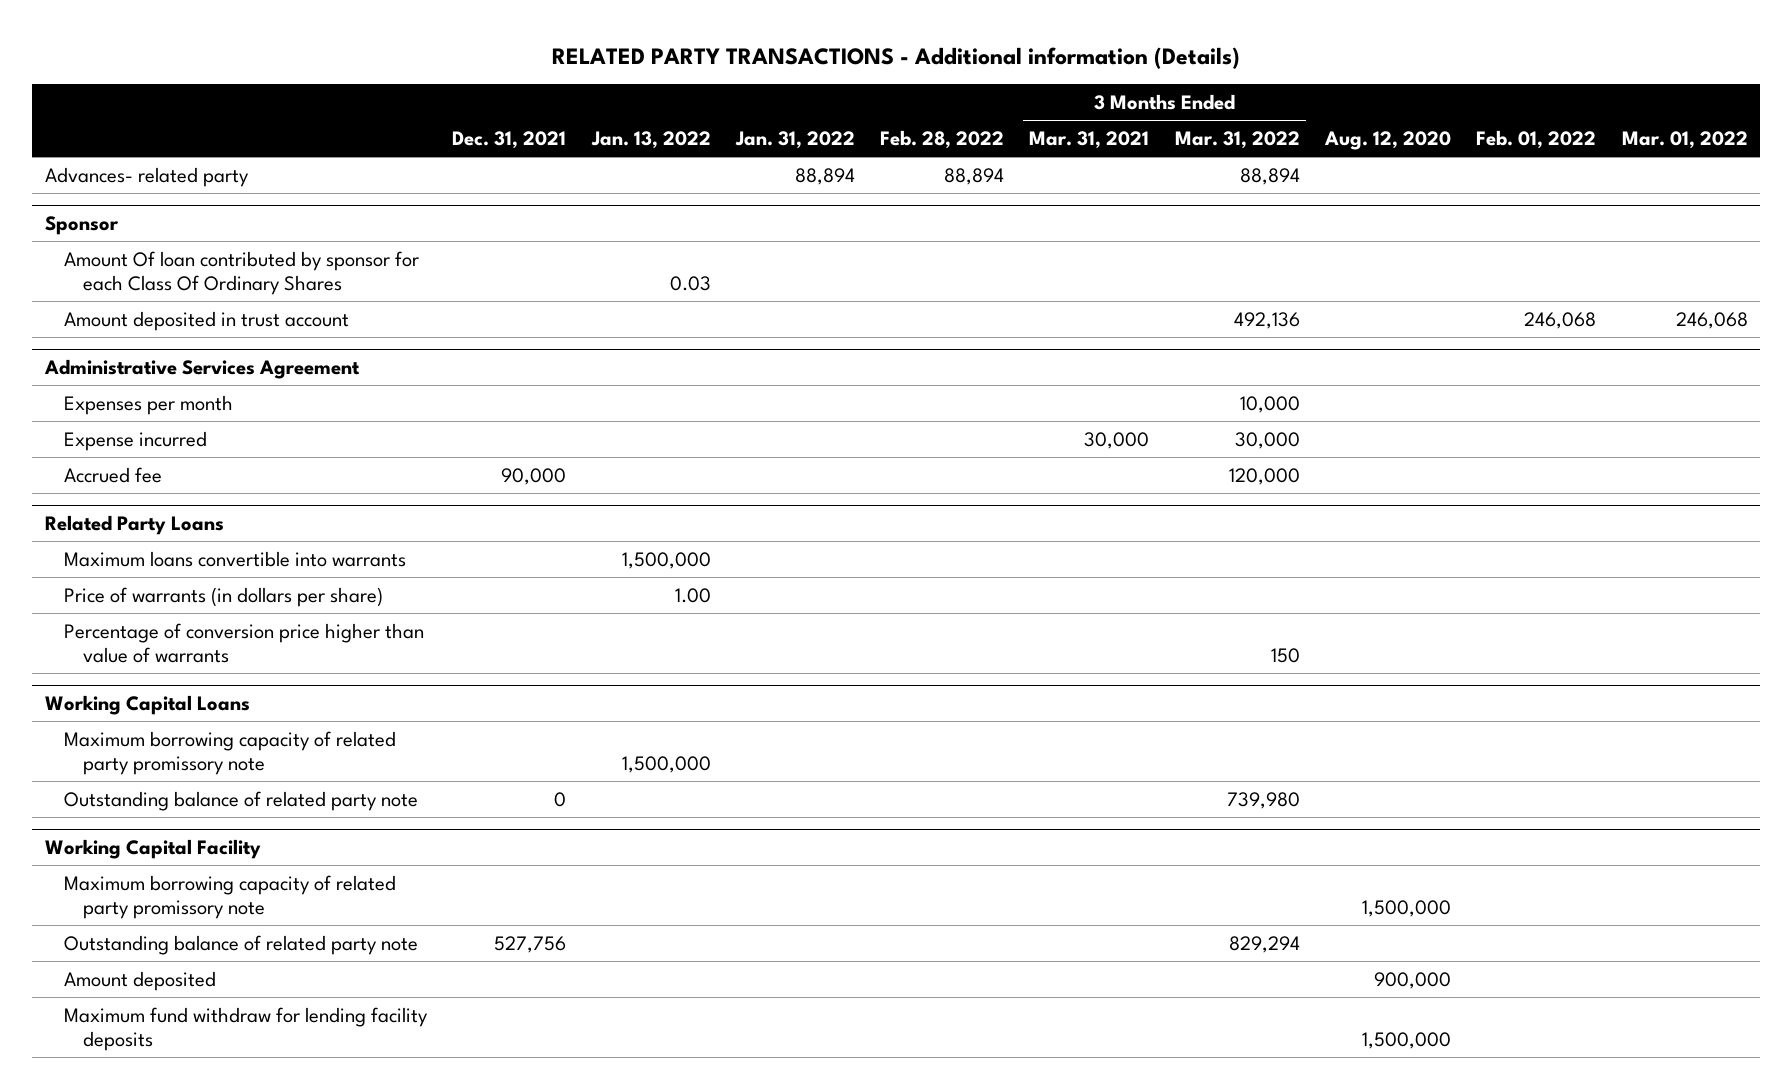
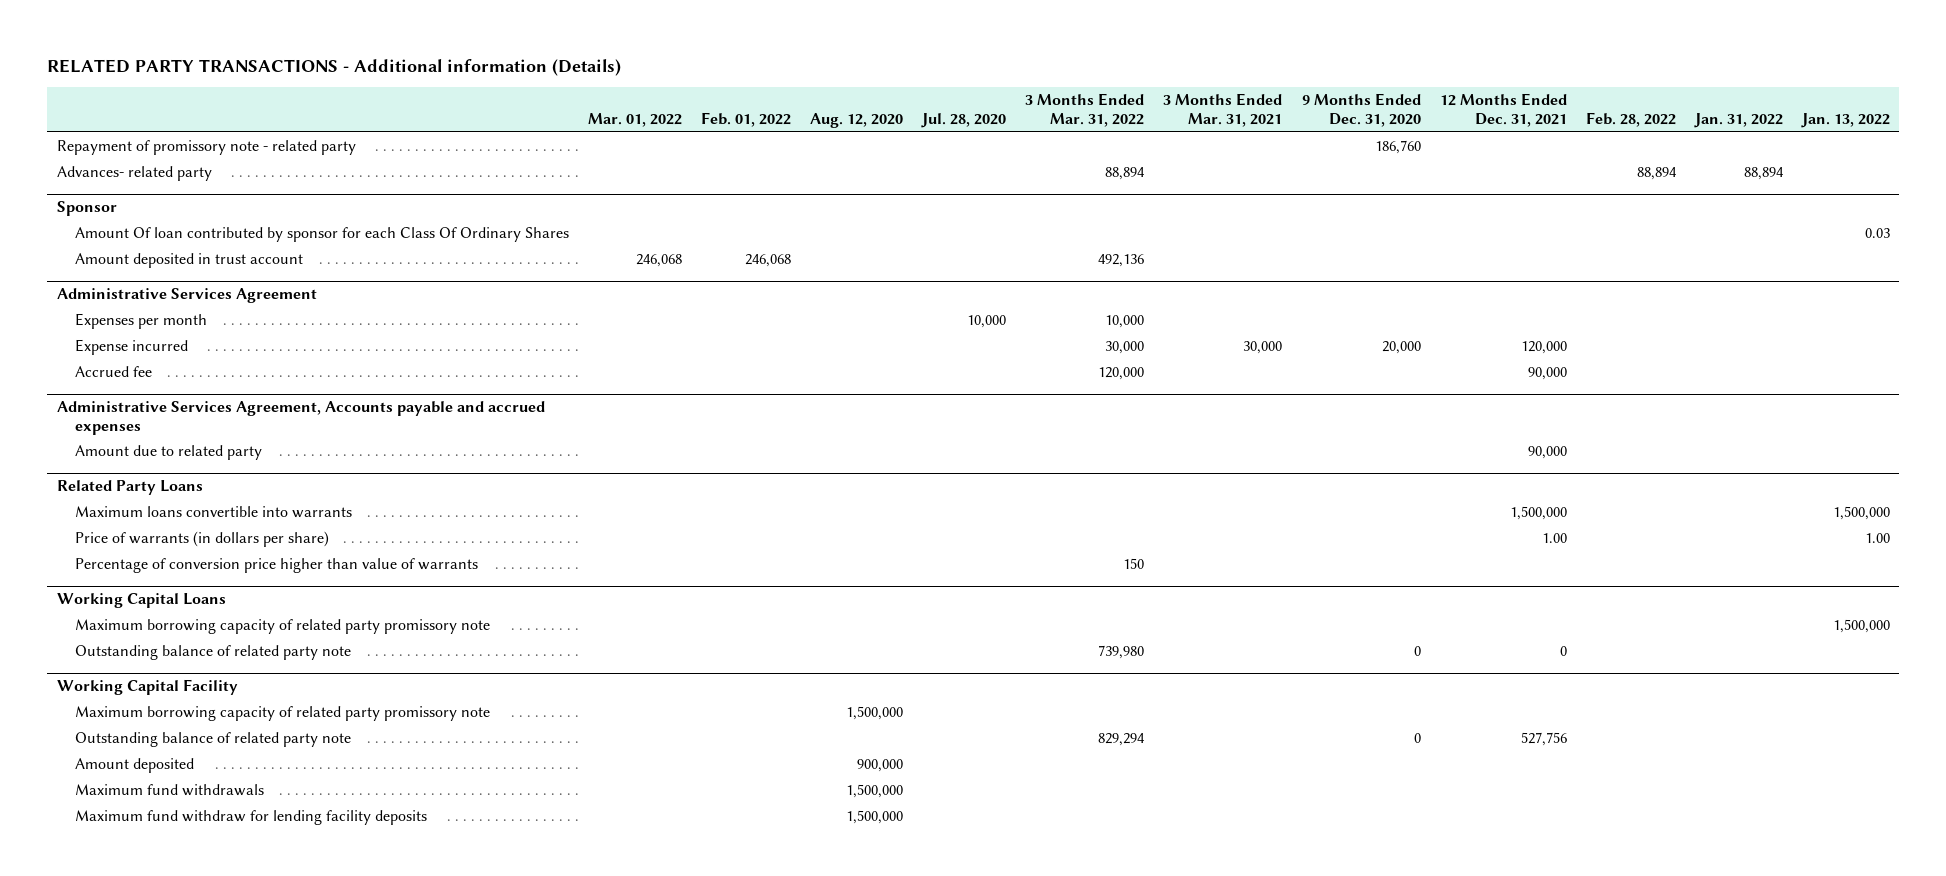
[452,131,567,150] Dec. 31, 2021 -> none
none -> [921,113,1007,129] Jul. 28, 2020
none -> [1301,93,1421,128] 9 Months Ended Dec. 31, 2020
none -> [1439,93,1567,128] 12 Months Ended Dec. 31, 2021
none -> [56,139,356,155] Repayment of promissory note - related party
none -> [56,401,545,435] Administrative Services Agreement, Accounts payable and accrued expenses
none -> [75,444,263,460] Amount due to related party
none -> [75,783,265,796] Maximum fund withdrawals

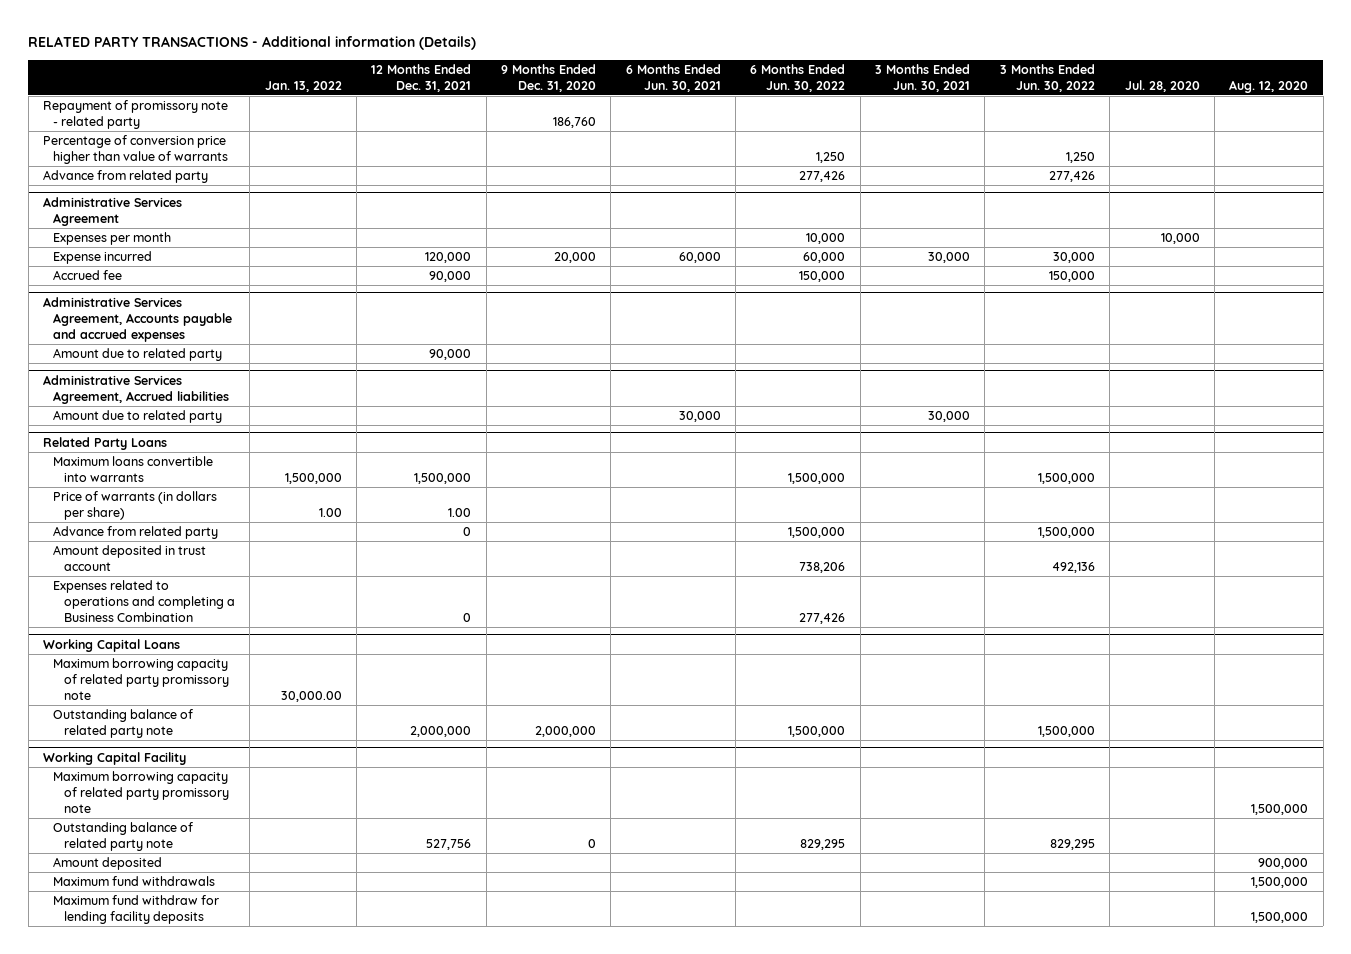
[588,113,683,128] Mar. 01, 2022 -> none
[701,112,792,128] Feb. 01, 2022 -> none
[1025,93,1145,128] 3 Months Ended Mar. 31, 2022 -> none
[1163,93,1283,128] 3 Months Ended Mar. 31, 2021 -> none
[1585,112,1676,128] Feb. 28, 2022 -> none
[1693,113,1783,129] Jan. 31, 2022 -> none
none -> [625,63,721,92] 6 Months Ended Jun. 30, 2021
none -> [750,63,846,92] 6 Months Ended Jun. 30, 2022
none -> [875,63,971,92] 3 Months Ended Jun. 30, 2021
none -> [999,63,1095,92] 3 Months Ended Jun. 30, 2022
[56,201,117,217] Sponsor -> none
[75,226,570,242] Amount Of loan contributed by sponsor for each Class Of Ordinary Shares -> none
[75,252,304,268] Amount deposited in trust account -> none
none -> [43,134,229,164] Percentage of conversion price higher than value of warrants
[56,165,212,181] Advances- related party -> [43,169,209,183] Advance from related party
none -> [43,374,230,404] Administrative Services Agreement, Accrued liabilities
none -> [53,409,223,423] Amount due to related party
[75,557,479,573] Percentage of conversion price higher than value of warrants -> none
none -> [53,525,219,539] Advance from related party
none -> [53,544,207,571] Amount deposited in trust account
none -> [53,579,235,622] Expenses related to operations and completing a Business Combination
[1832,618,1890,633] 1,500,000 -> [280,690,342,702] 30,000.00
[1413,645,1421,656] 0 -> [534,725,596,737] 2,000,000
[1559,645,1567,656] 0 -> [410,725,472,737] 2,000,000

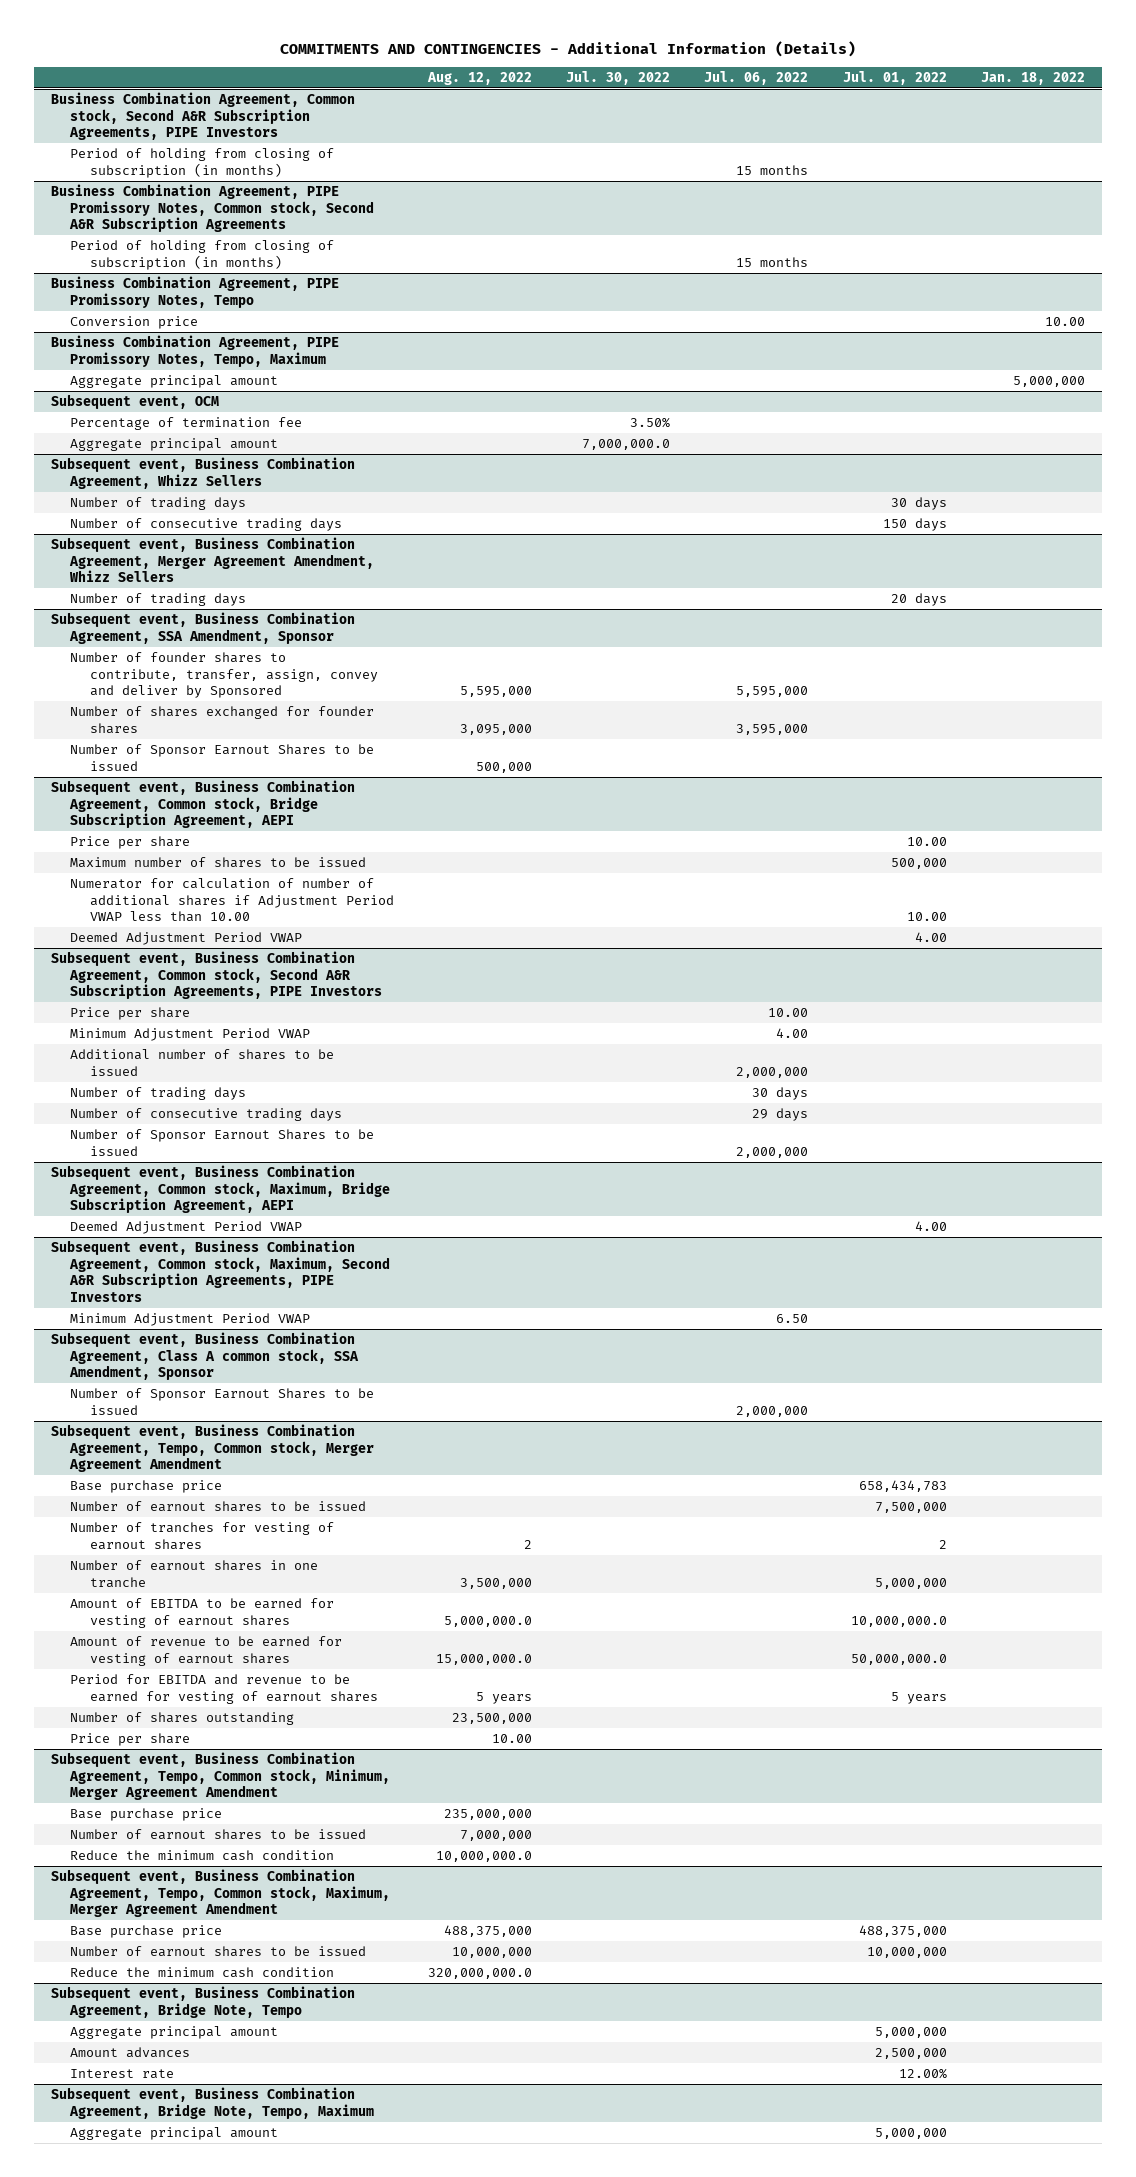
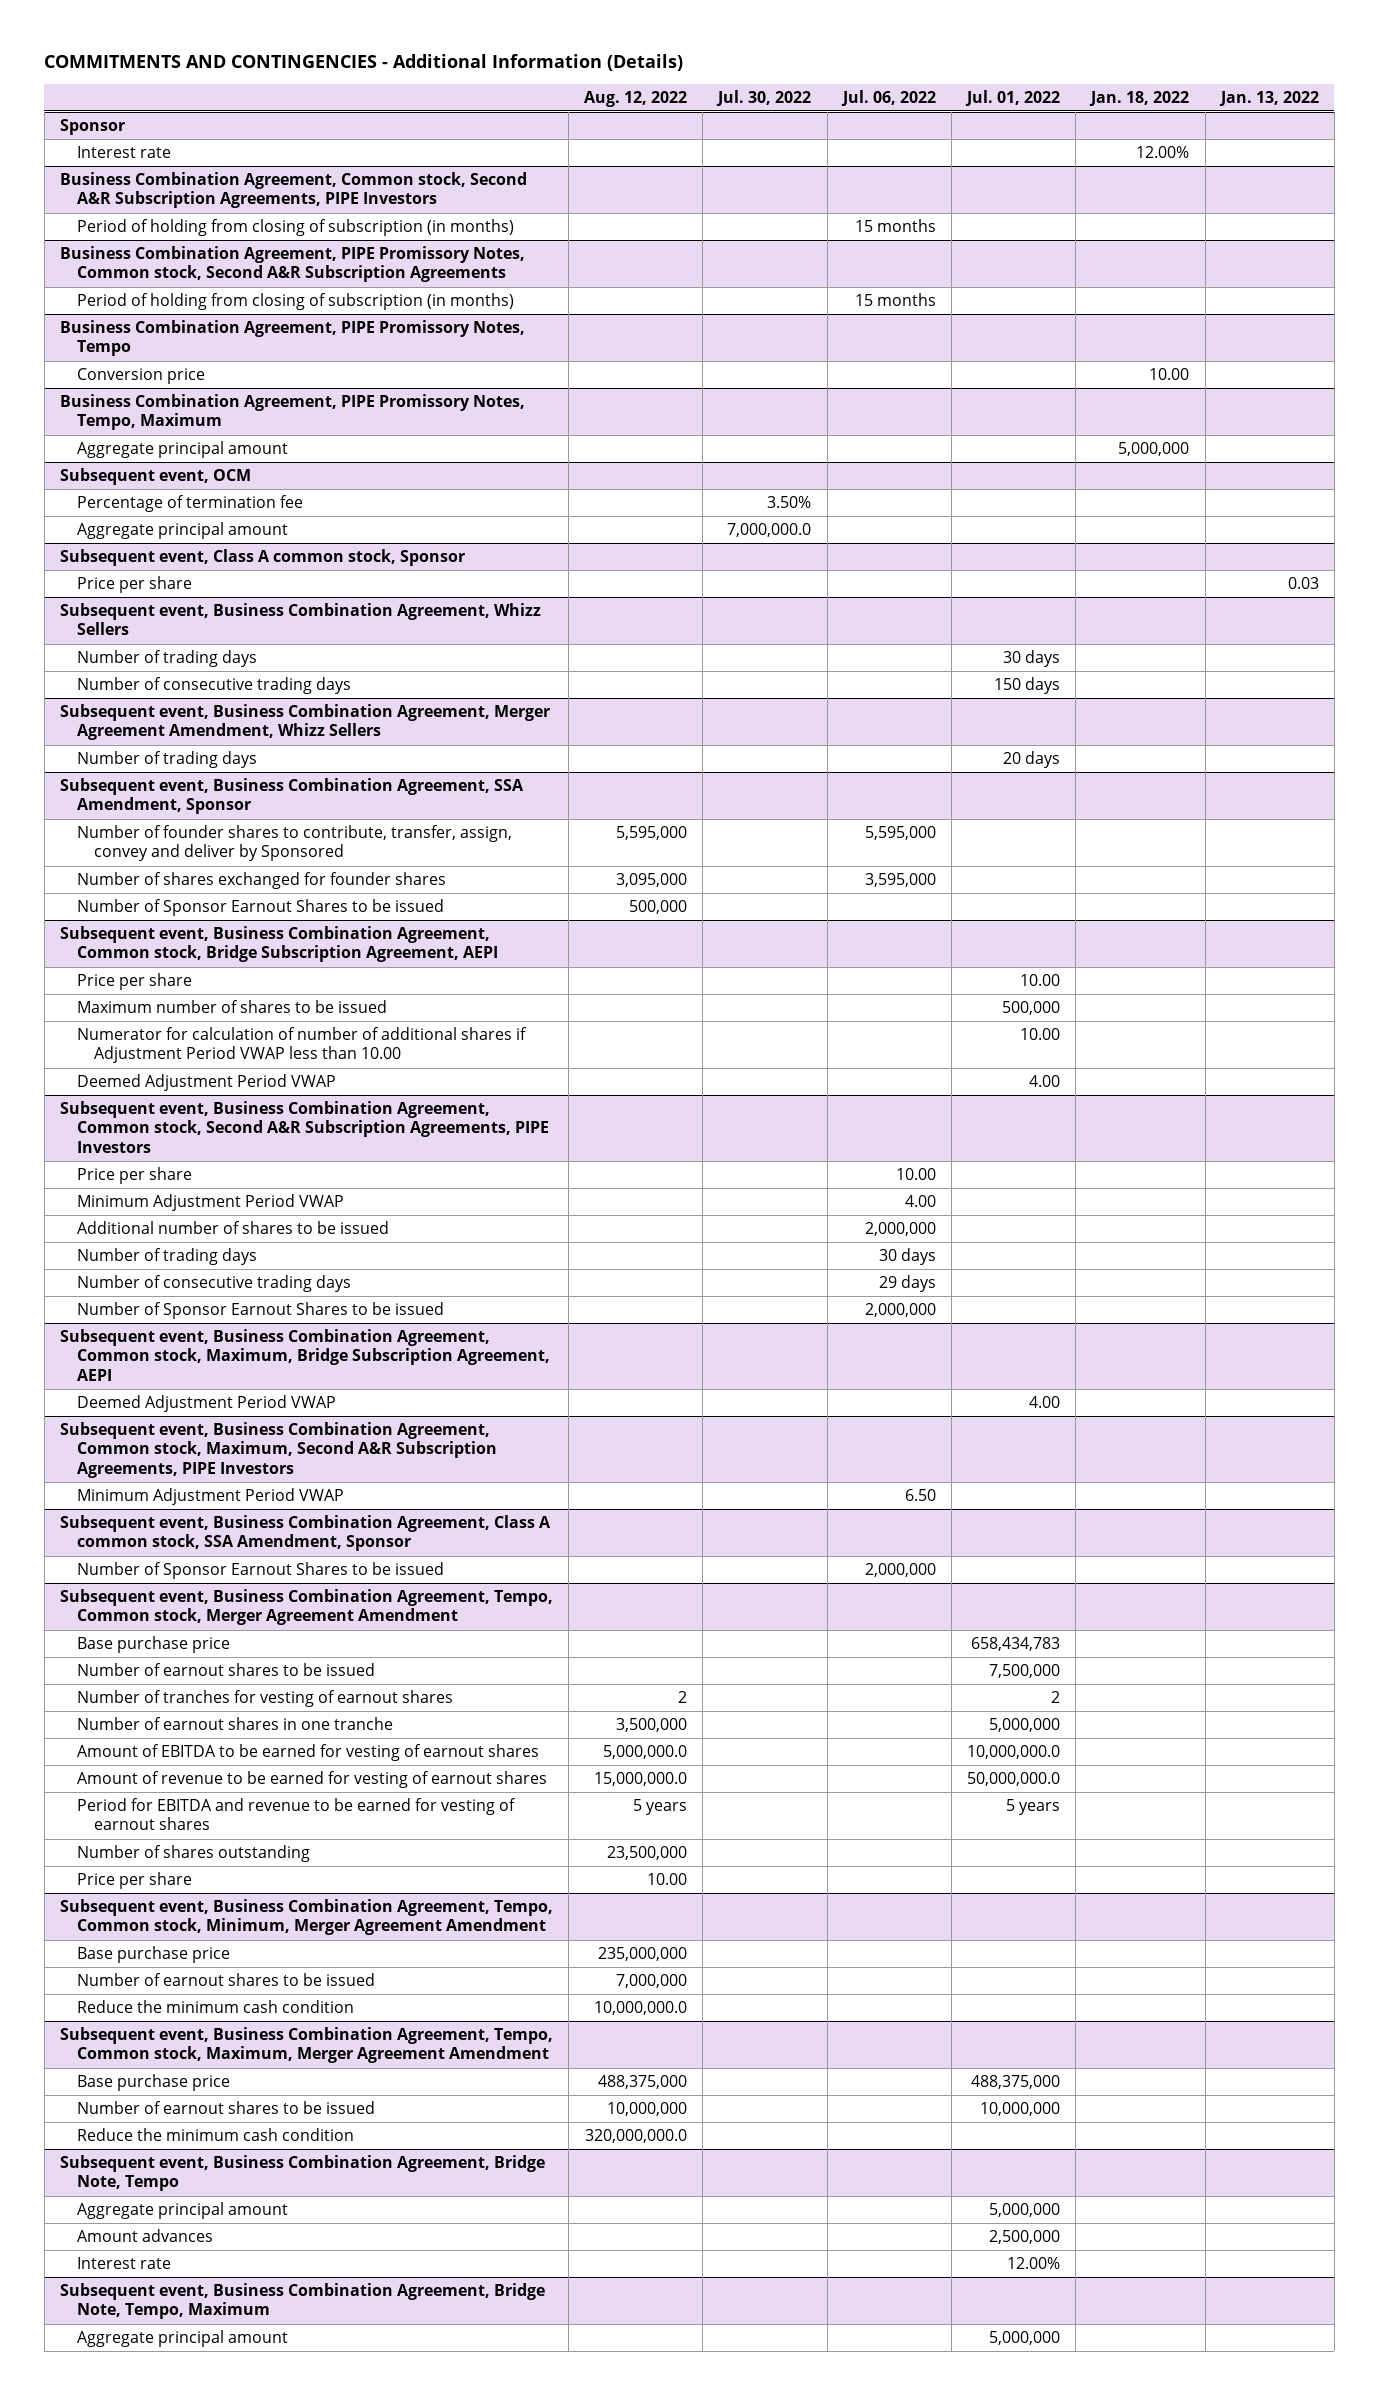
none -> [1218,90,1319,106] Jan. 13, 2022
none -> [59,119,125,136] Sponsor
none -> [76,146,171,159] Interest rate
none -> [59,549,465,567] Subsequent event, Class A common stock, Sponsor
none -> [76,576,192,594] Price per share

